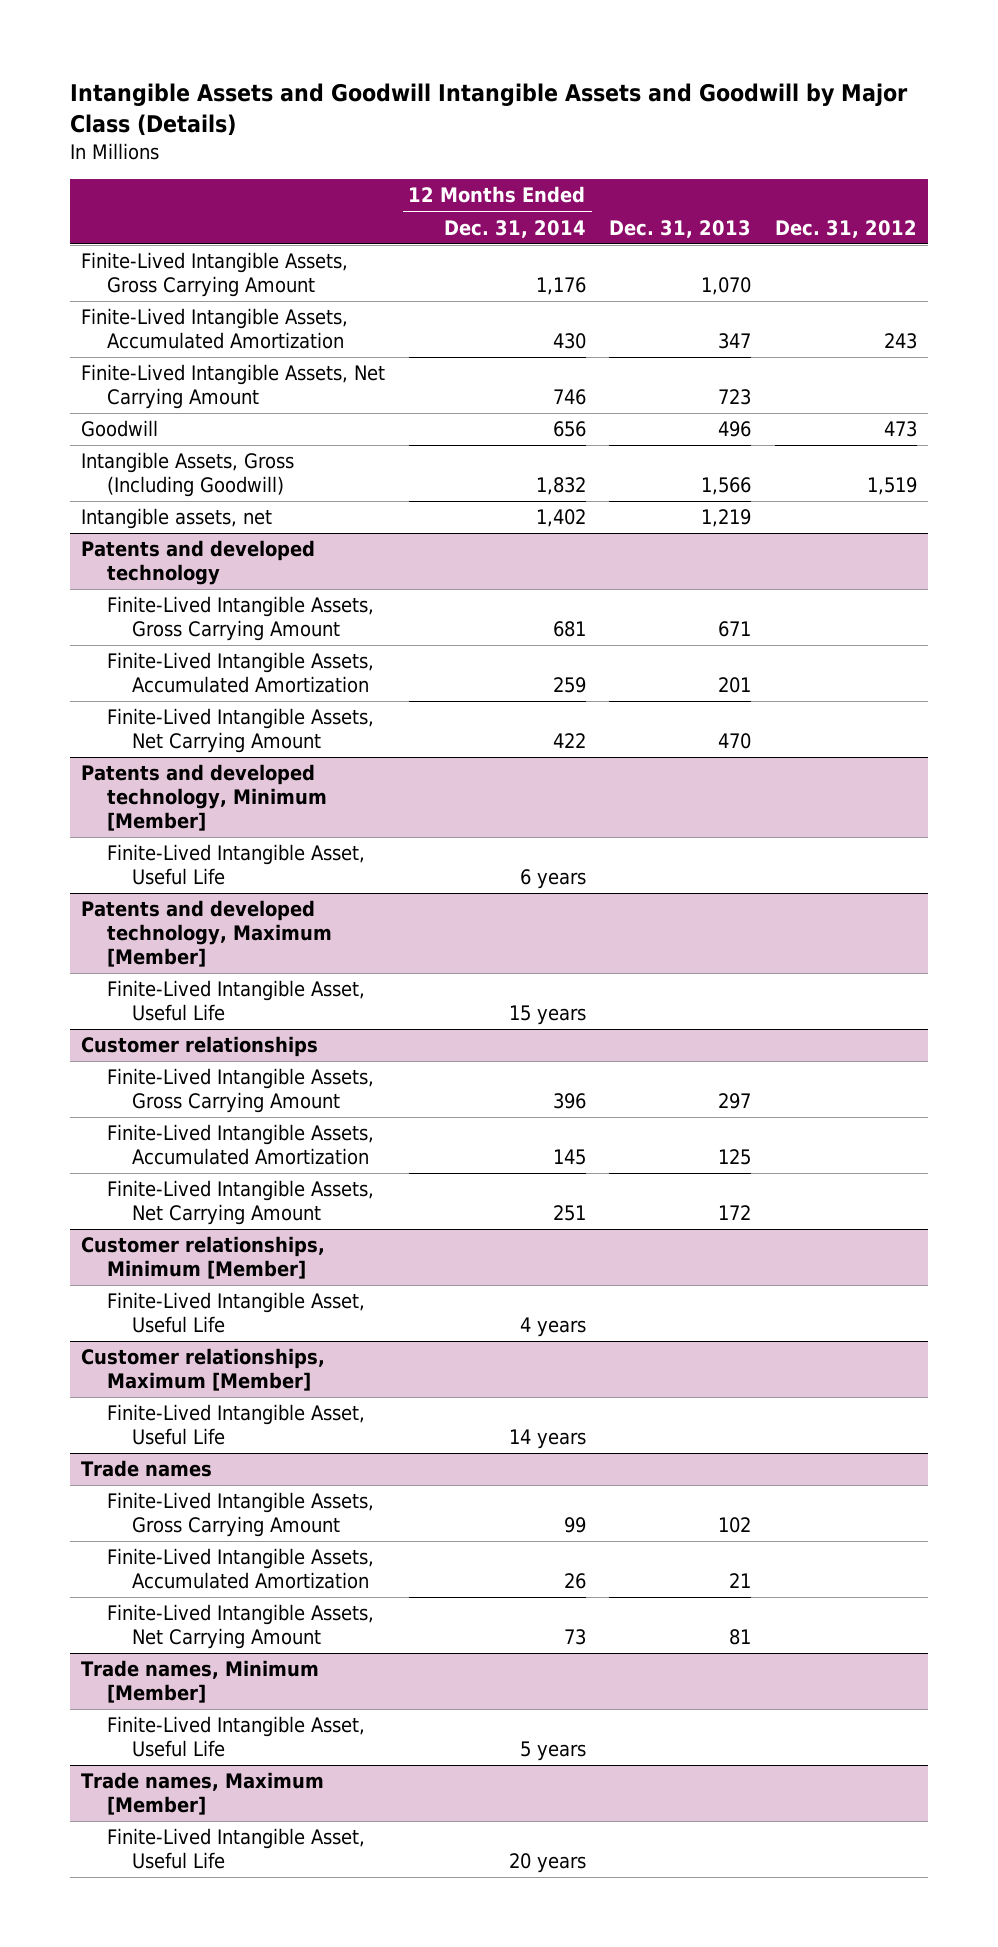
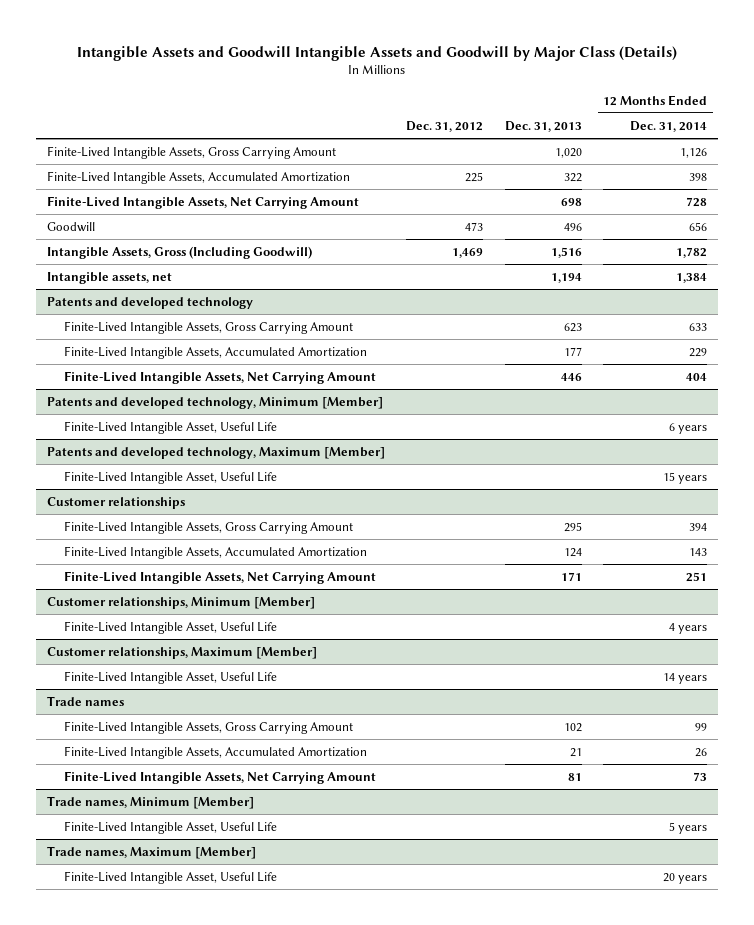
[535,277,586,296] 1,176 -> [680,147,708,158] 1,126
[701,277,752,296] 1,070 -> [554,147,582,158] 1,020
[552,333,586,350] 430 -> [689,172,708,181] 398
[718,333,752,350] 347 -> [563,172,582,182] 322
[883,333,917,350] 243 -> [465,171,484,182] 225
[552,389,586,406] 746 -> [686,196,708,207] 728
[718,389,752,406] 723 -> [560,197,582,206] 698
[535,477,586,496] 1,832 -> [676,246,708,258] 1,782
[701,477,752,496] 1,566 -> [550,246,582,258] 1,516
[866,477,917,496] 1,519 -> [452,247,484,258] 1,469
[535,509,586,528] 1,402 -> [676,272,708,283] 1,384
[701,509,752,528] 1,219 -> [550,272,582,283] 1,194
[552,621,586,638] 681 -> [689,322,708,331] 633
[718,621,752,638] 671 -> [563,322,582,332] 623
[552,677,586,694] 259 -> [689,347,708,357] 229
[718,677,752,694] 201 -> [563,346,582,356] 177
[552,733,586,749] 422 -> [686,372,708,381] 404
[718,733,752,750] 470 -> [560,372,582,381] 446
[552,1093,586,1110] 396 -> [689,522,708,531] 394
[718,1093,752,1110] 297 -> [563,521,582,532] 295
[552,1149,586,1166] 145 -> [689,547,708,556] 143
[718,1149,752,1166] 125 -> [563,547,582,557] 124
[718,1205,752,1221] 172 -> [560,571,582,581] 171

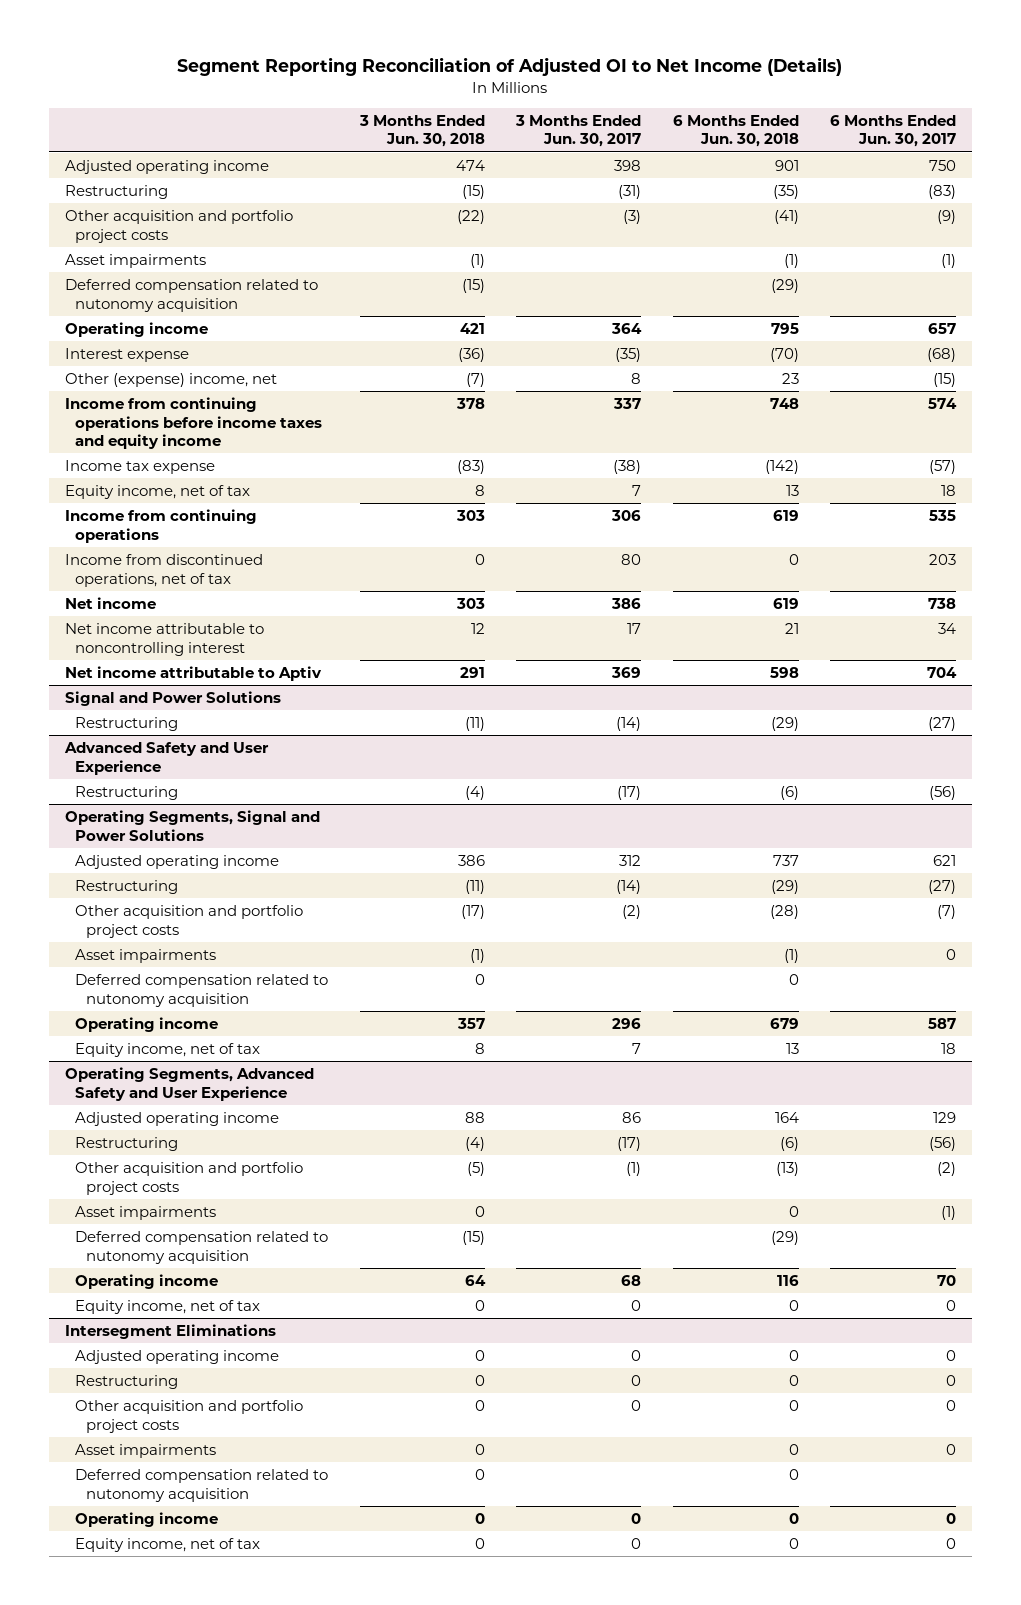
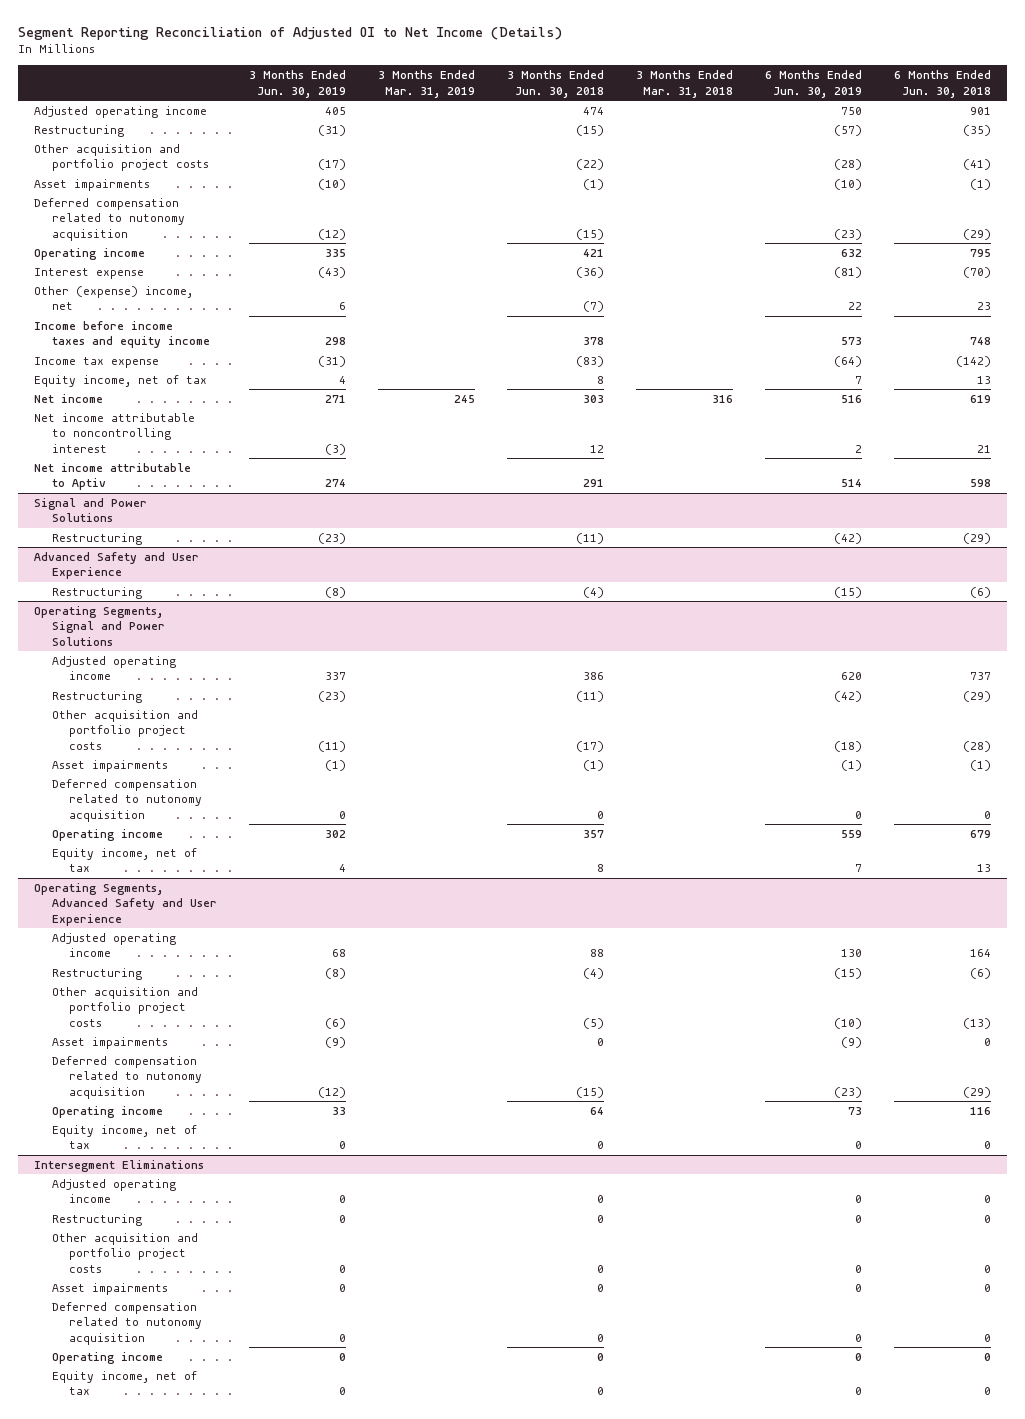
[515,114,642,148] 3 Months Ended Jun. 30, 2017 -> none
[830,114,957,148] 6 Months Ended Jun. 30, 2017 -> none
none -> [248,70,346,98] 3 Months Ended Jun. 30, 2019
none -> [377,70,475,98] 3 Months Ended Mar. 31, 2019
none -> [635,70,733,98] 3 Months Ended Mar. 31, 2018
none -> [764,70,862,98] 6 Months Ended Jun. 30, 2019
[64,396,323,450] Income from continuing operations before income taxes and equity income -> [34,320,210,349] Income before income taxes and equity income
[64,508,257,543] Income from continuing operations -> none
[64,553,263,587] Income from discontinued operations, net of tax -> none

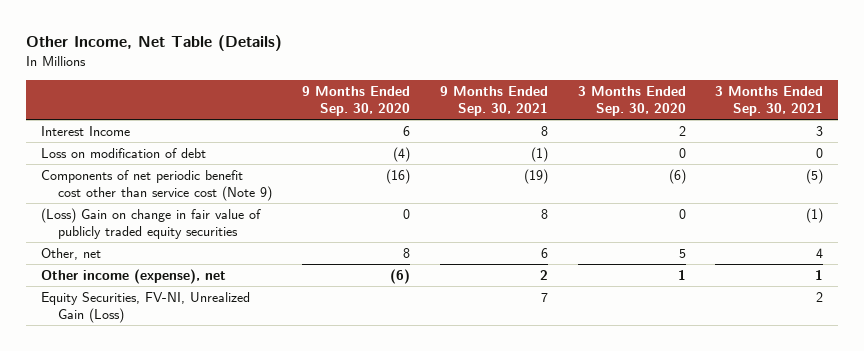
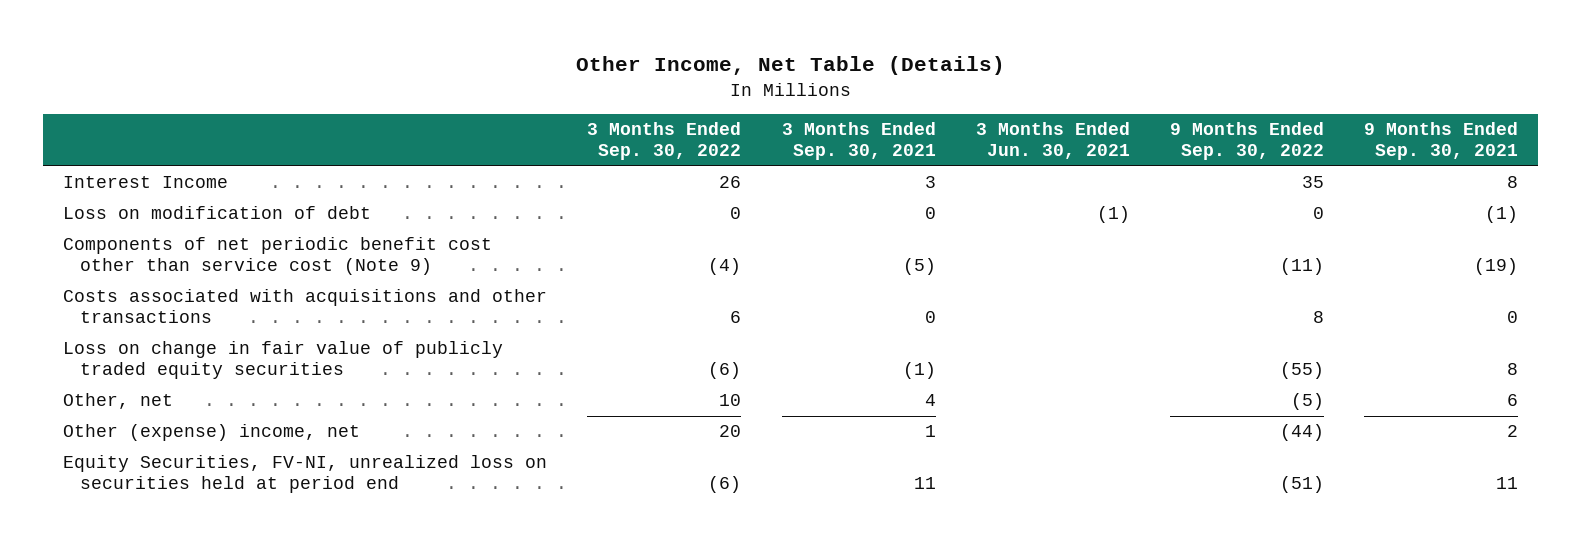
[301,85,410,117] 9 Months Ended Sep. 30, 2020 -> none
[577,85,686,117] 3 Months Ended Sep. 30, 2020 -> none
none -> [587,122,742,161] 3 Months Ended Sep. 30, 2022
none -> [975,122,1130,160] 3 Months Ended Jun. 30, 2021
none -> [1169,122,1324,161] 9 Months Ended Sep. 30, 2022
none -> [63,289,548,324] Costs associated with acquisitions and other transactions
[40,207,261,240] (Loss) Gain on change in fair value of publicly traded equity securities -> [63,341,504,380] Loss on change in fair value of publicly traded equity securities
[40,268,226,284] Other income (expense), net -> [63,424,361,442] Other (expense) income, net
[40,291,250,324] Equity Securities, FV-NI, Unrealized Gain (Loss) -> [63,455,548,494] Equity Securities, FV-NI, unrealized loss on securities held at period end
[540,292,548,302] 7 -> [1495,477,1518,490] 11
[816,291,824,302] 2 -> [913,477,936,490] 11

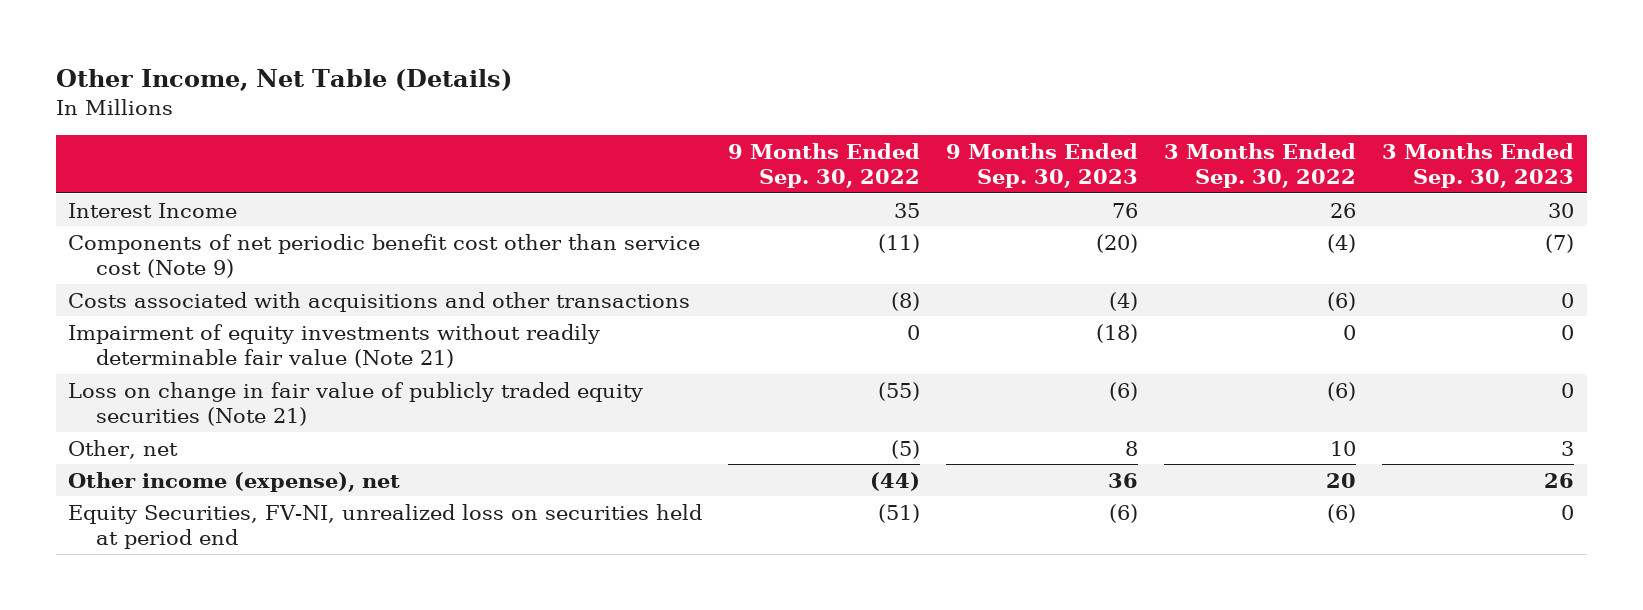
[781,122,936,161] 3 Months Ended Sep. 30, 2021 -> none
[975,122,1130,160] 3 Months Ended Jun. 30, 2021 -> none
[1363,122,1518,161] 9 Months Ended Sep. 30, 2021 -> none
none -> [946,142,1139,189] 9 Months Ended Sep. 30, 2023
none -> [1382,142,1575,189] 3 Months Ended Sep. 30, 2023
[63,206,372,220] Loss on modification of debt -> none
[730,311,742,324] 6 -> [1327,291,1357,311] (6)
[1312,311,1324,324] 8 -> [891,291,921,311] (8)
none -> [68,323,601,369] Impairment of equity investments without readily determinable fair value (Note 21)
[63,341,504,380] Loss on change in fair value of publicly traded equity securities -> [68,381,644,427] Loss on change in fair value of publicly traded equity securities (Note 21)
[63,424,361,442] Other (expense) income, net -> [68,471,401,492] Other income (expense), net

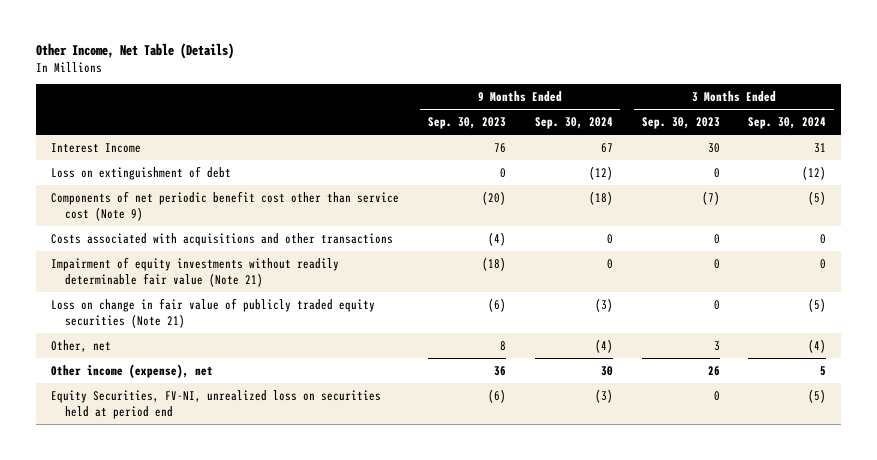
[728,142,921,189] 9 Months Ended Sep. 30, 2022 -> none
[1164,142,1357,189] 3 Months Ended Sep. 30, 2022 -> none
none -> [534,117,613,130] Sep. 30, 2024
none -> [748,117,827,130] Sep. 30, 2024
none -> [50,165,231,180] Loss on extinguishment of debt

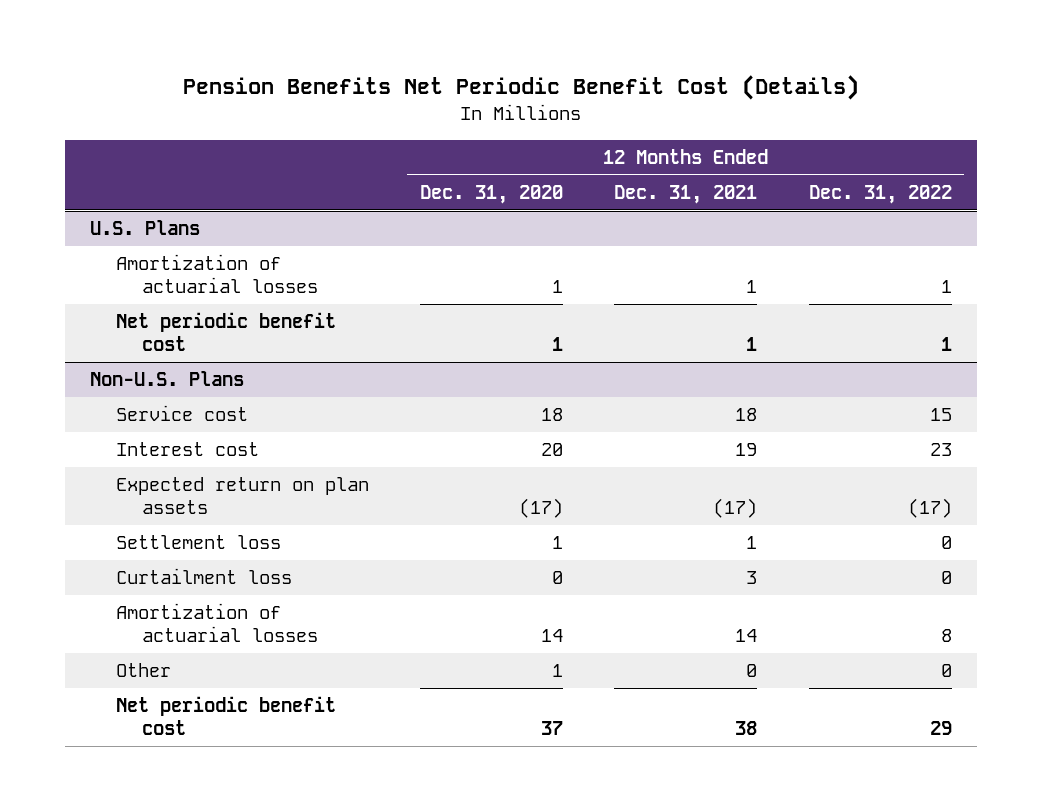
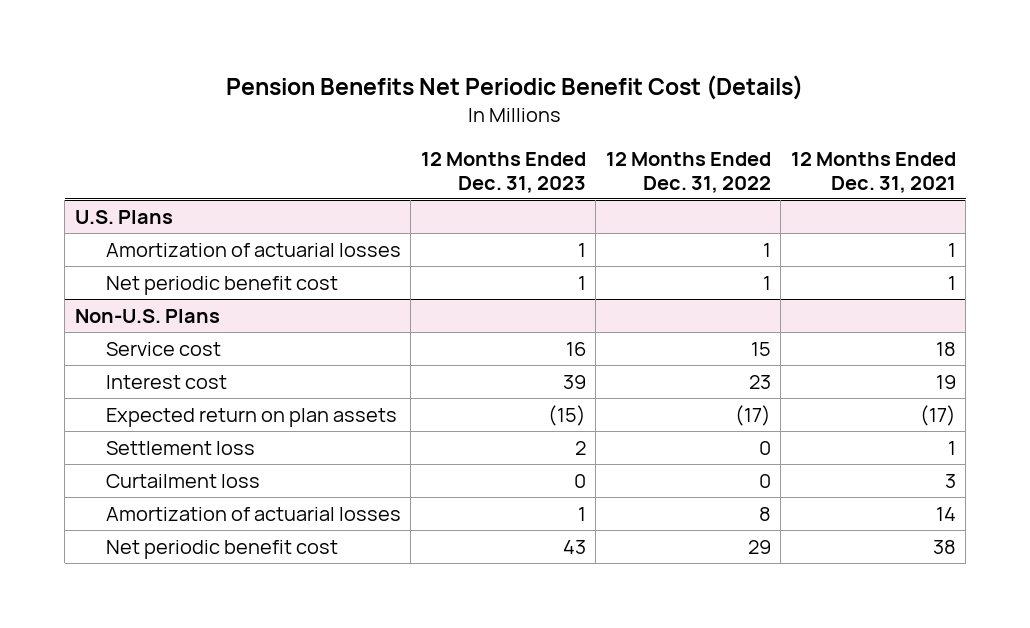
[420,184,564,204] Dec. 31, 2020 -> none
none -> [420,151,586,193] 12 Months Ended Dec. 31, 2023
[116,663,172,678] Other -> none

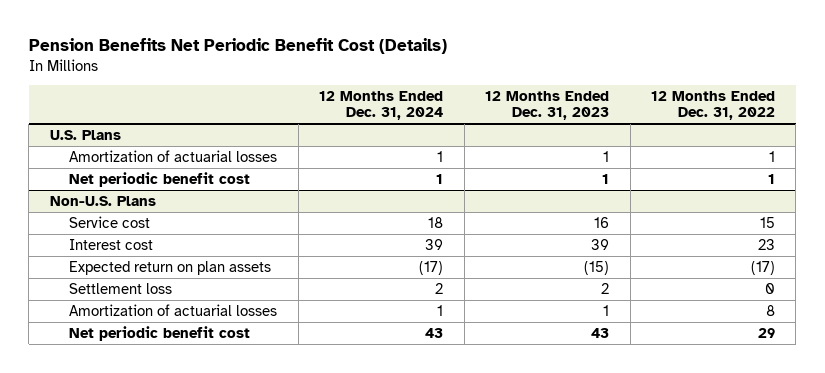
[790,151,956,193] 12 Months Ended Dec. 31, 2021 -> none
none -> [319,90,444,121] 12 Months Ended Dec. 31, 2024
[105,473,260,488] Curtailment loss -> none

